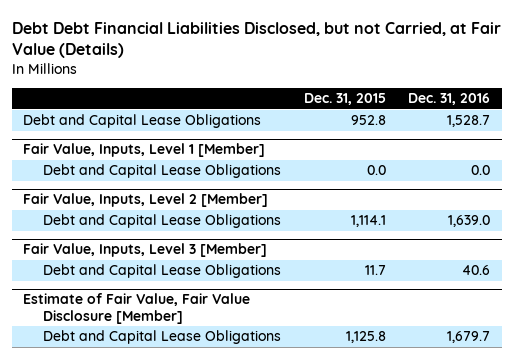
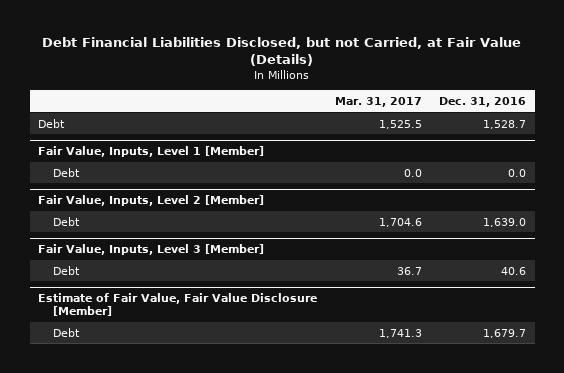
[11,21,501,59] Debt Debt Financial Liabilities Disclosed, but not Carried, at Fair Value (Details) -> [42,36,522,67] Debt Financial Liabilities Disclosed, but not Carried, at Fair Value (Details)
[303,93,386,106] Dec. 31, 2015 -> none
none -> [334,97,422,108] Mar. 31, 2017
[23,114,262,129] Debt and Capital Lease Obligations -> [38,118,66,128] Debt
[43,164,282,179] Debt and Capital Lease Obligations -> [53,167,81,177] Debt
[43,214,282,229] Debt and Capital Lease Obligations -> [53,216,81,226] Debt
[43,264,282,279] Debt and Capital Lease Obligations -> [53,265,81,275] Debt
[43,330,282,345] Debt and Capital Lease Obligations -> [53,327,81,337] Debt

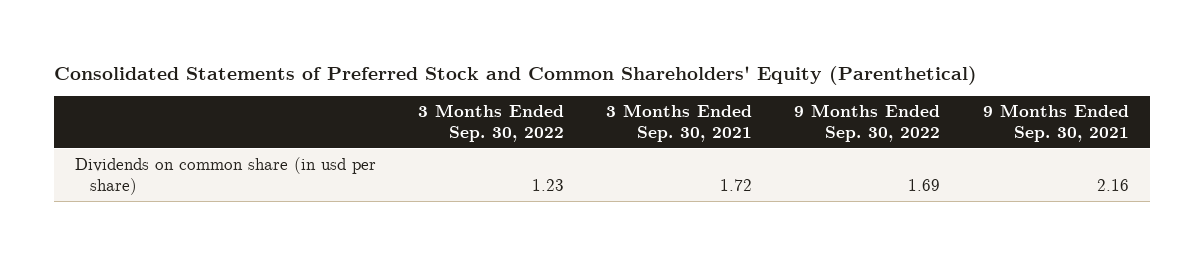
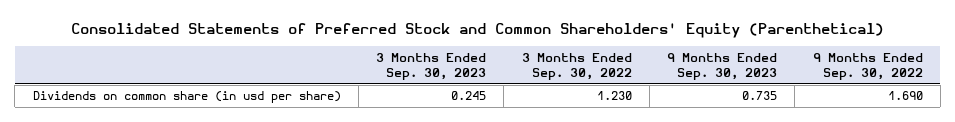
[606,104,753,143] 3 Months Ended Sep. 30, 2021 -> none
[982,104,1129,143] 9 Months Ended Sep. 30, 2021 -> none
none -> [376,52,487,81] 3 Months Ended Sep. 30, 2023
none -> [667,52,778,81] 9 Months Ended Sep. 30, 2023
[532,179,565,192] 1.23 -> [596,91,632,101] 1.230
[908,179,941,192] 1.69 -> [887,91,923,101] 1.690

